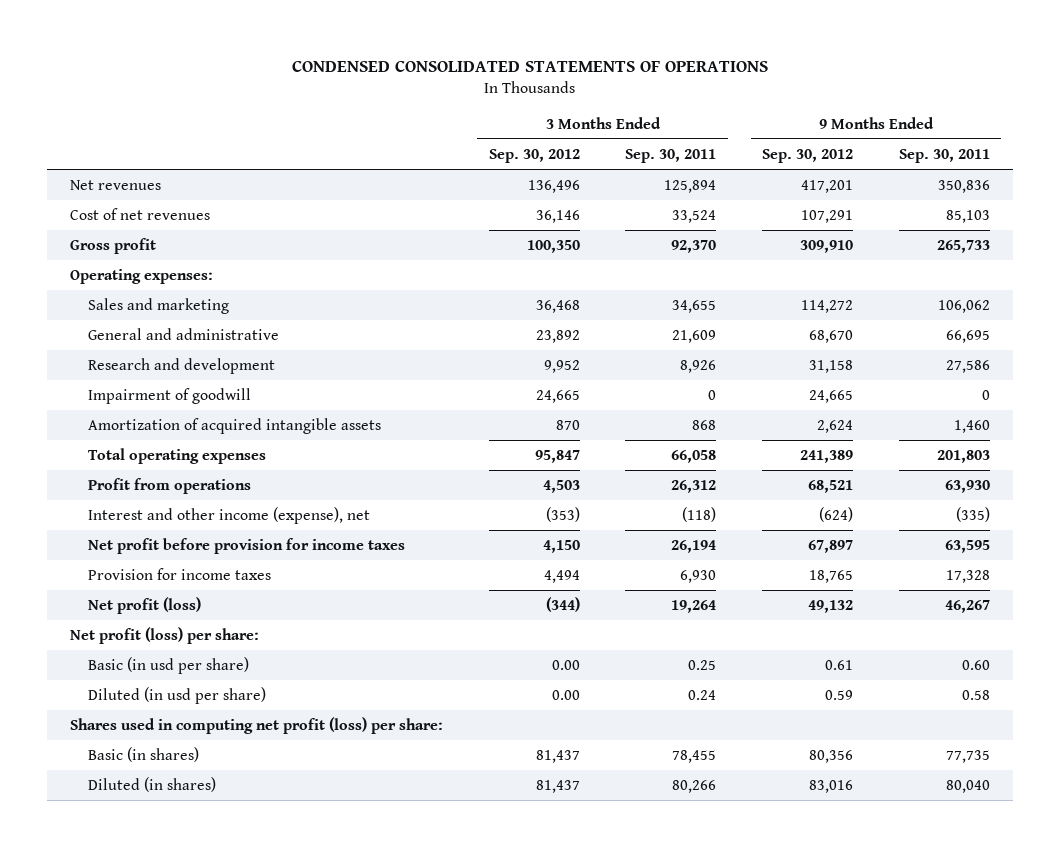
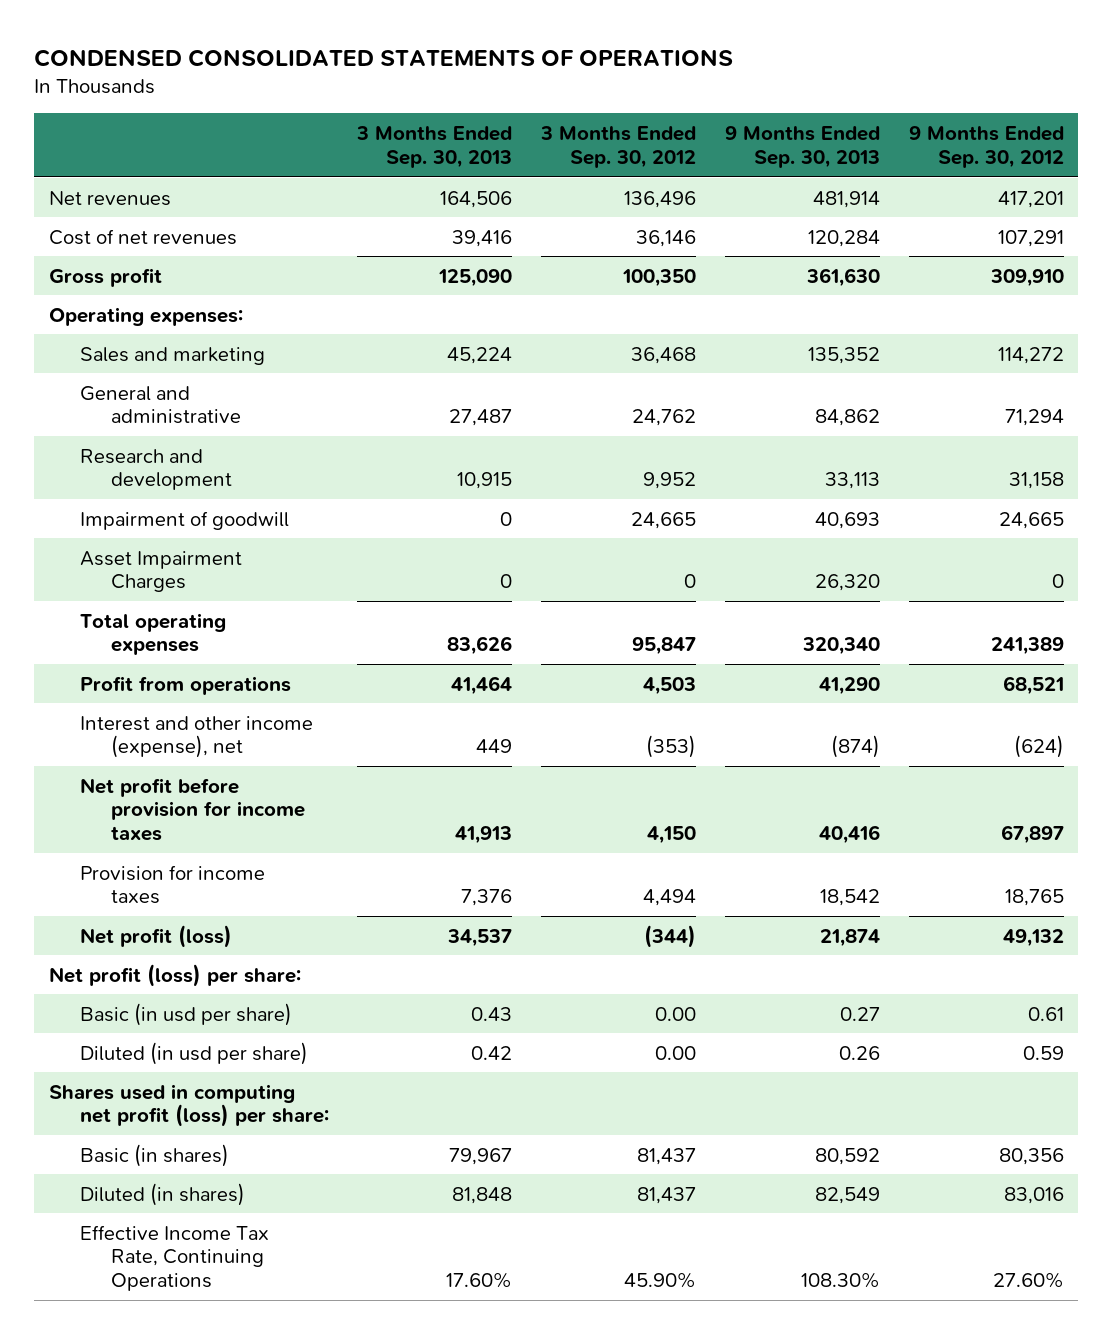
[625,148,717,163] Sep. 30, 2011 -> none
[898,148,990,163] Sep. 30, 2011 -> none
none -> [356,126,513,168] 3 Months Ended Sep. 30, 2013
none -> [724,126,880,168] 9 Months Ended Sep. 30, 2013
[535,329,580,343] 23,892 -> [632,409,697,427] 24,762
[809,329,854,343] 68,670 -> [1004,409,1064,427] 71,294
[87,417,381,434] Amortization of acquired intangible assets -> none
none -> [79,550,242,593] Asset Impairment Charges
none -> [79,1224,269,1292] Effective Income Tax Rate, Continuing Operations

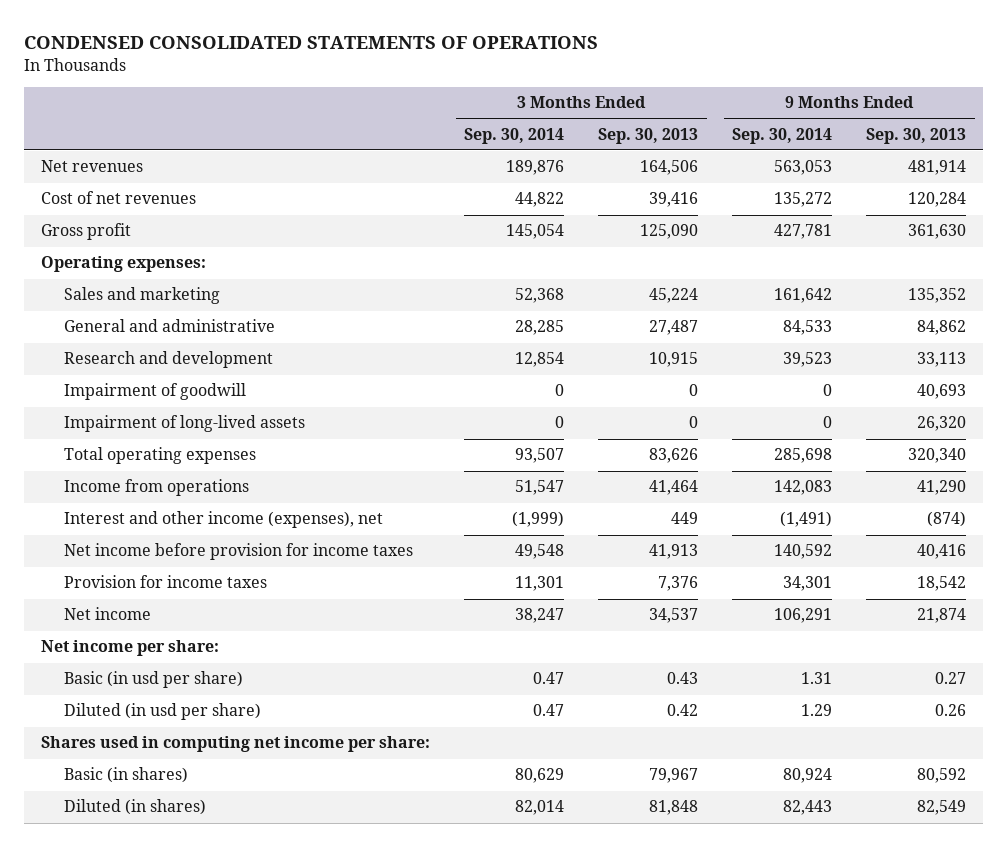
[540,126,697,168] 3 Months Ended Sep. 30, 2012 -> none
[908,126,1064,168] 9 Months Ended Sep. 30, 2012 -> none
none -> [464,127,565,144] Sep. 30, 2014
none -> [732,127,833,144] Sep. 30, 2014
[79,550,242,593] Asset Impairment Charges -> [63,415,305,433] Impairment of long-lived assets
[79,675,291,695] Profit from operations -> [63,479,249,497] Income from operations
[79,715,313,759] Interest and other income (expense), net -> [63,511,383,529] Interest and other income (expenses), net
[79,777,305,842] Net profit before provision for income taxes -> [63,543,413,561] Net income before provision for income taxes
[79,924,232,948] Net profit (loss) -> [63,607,151,621] Net income
[48,963,301,987] Net profit (loss) per share: -> [41,640,220,657] Net income per share:
[48,1083,329,1128] Shares used in computing net profit (loss) per share: -> [41,736,431,753] Shares used in computing net income per share:
[79,1224,269,1292] Effective Income Tax Rate, Continuing Operations -> none

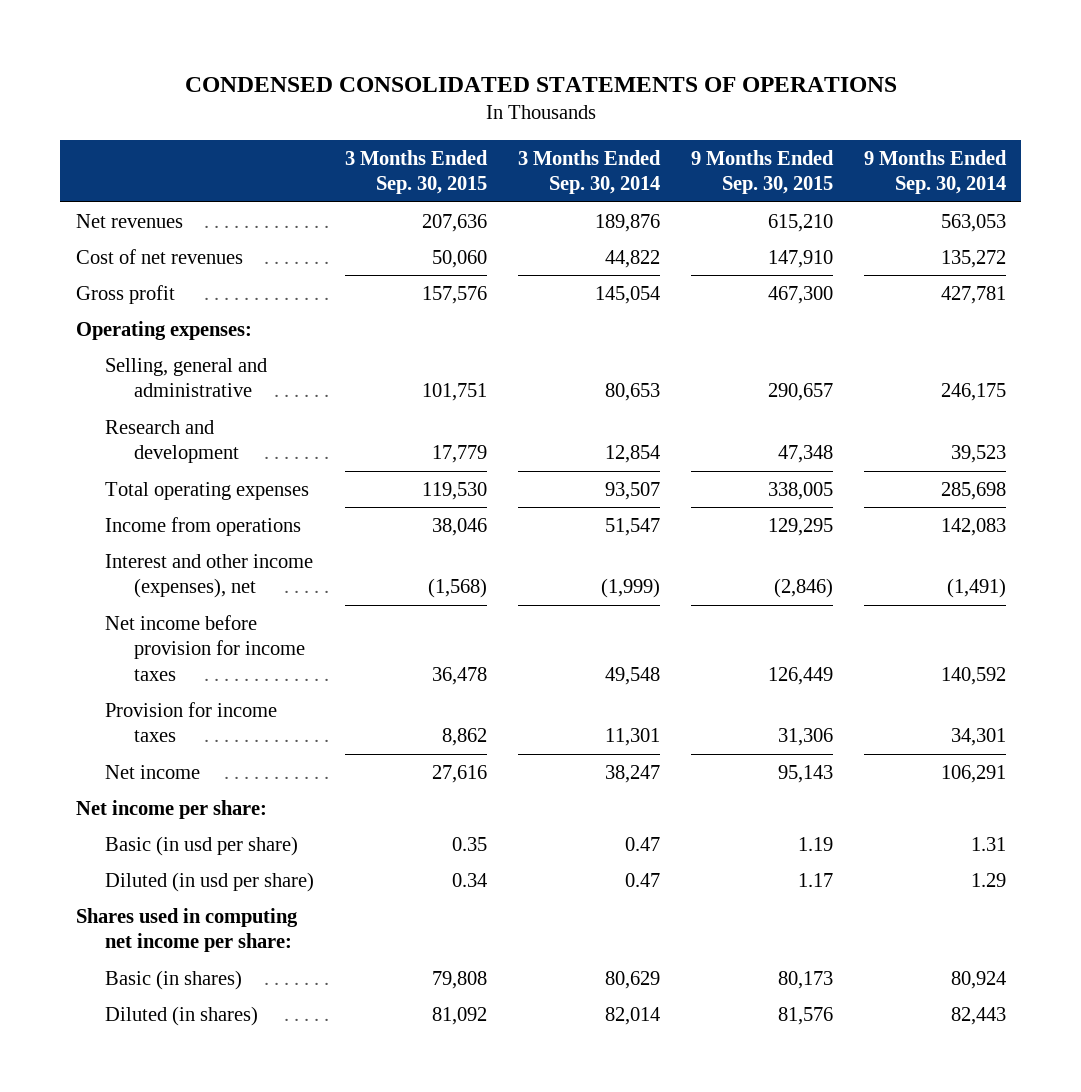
[598,127,699,144] Sep. 30, 2013 -> none
[866,127,967,144] Sep. 30, 2013 -> none
none -> [344,149,488,195] 3 Months Ended Sep. 30, 2015
none -> [690,149,834,195] 9 Months Ended Sep. 30, 2015
[63,287,220,305] Sales and marketing -> none
[63,319,275,333] General and administrative -> [104,357,267,398] Selling, general and administrative
[515,320,565,336] 28,285 -> [604,383,660,402] 80,653
[783,320,833,336] 84,533 -> [940,383,1006,402] 246,175
[63,383,246,401] Impairment of goodwill -> none
[63,415,305,433] Impairment of long-lived assets -> none

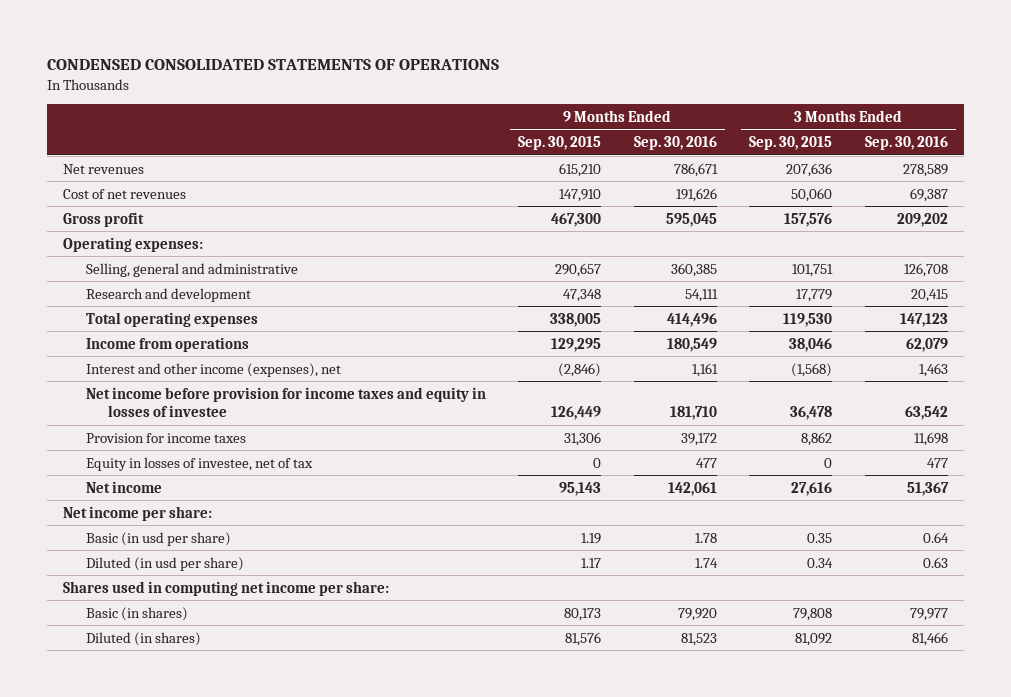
[517,149,661,195] 3 Months Ended Sep. 30, 2014 -> none
[863,149,1007,195] 9 Months Ended Sep. 30, 2014 -> none
none -> [633,136,717,151] Sep. 30, 2016
none -> [864,136,948,151] Sep. 30, 2016
[104,614,306,682] Net income before provision for income taxes -> [85,386,486,418] Net income before provision for income taxes and equity in losses of investee
none -> [85,456,313,471] Equity in losses of investee, net of tax

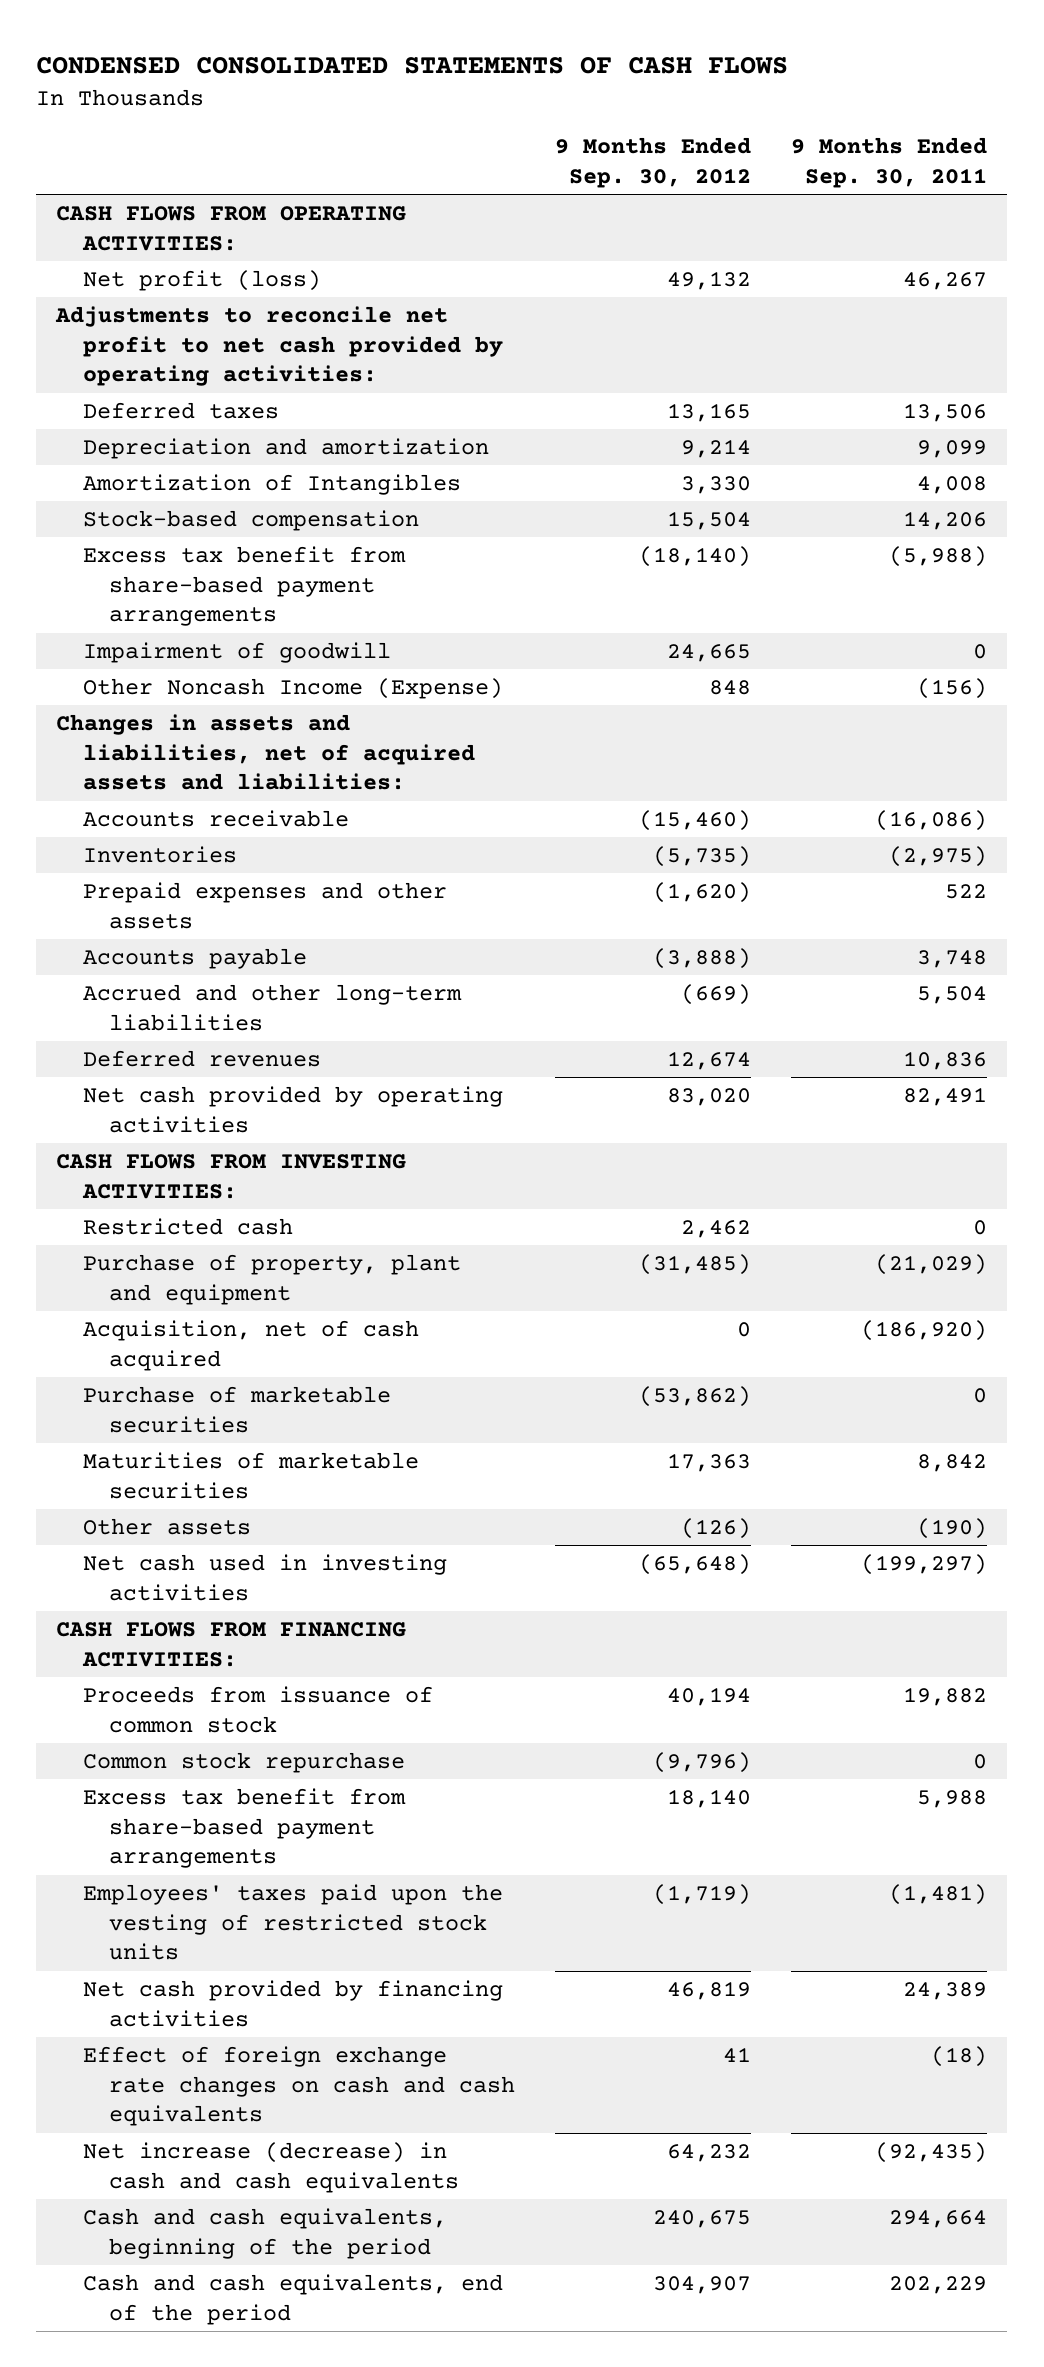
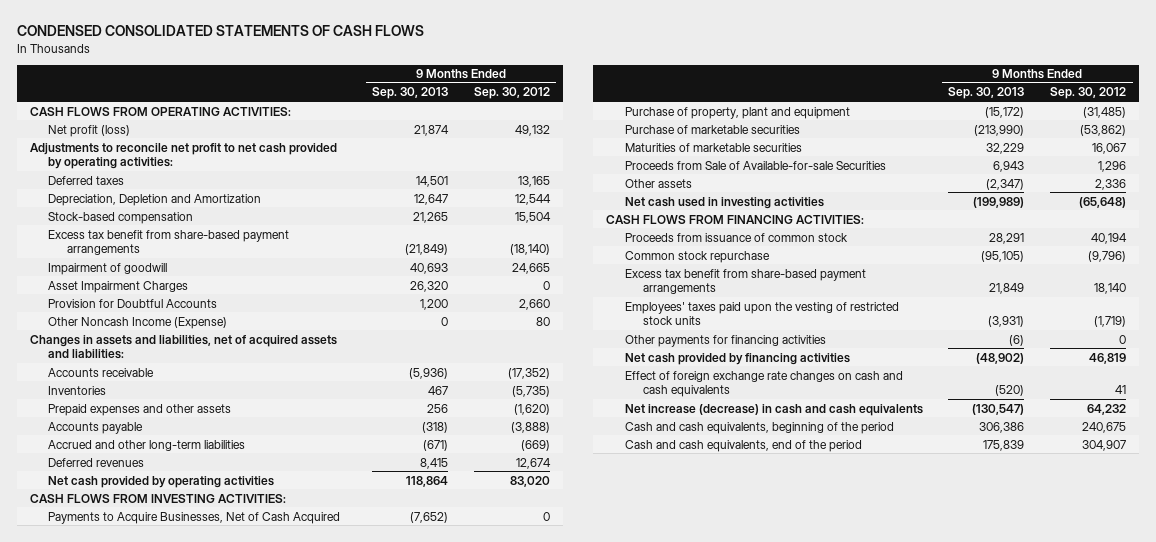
[791,137,988,188] 9 Months Ended Sep. 30, 2011 -> none
none -> [372,87,449,100] Sep. 30, 2013
[82,474,461,496] Amortization of Intangibles -> none
[82,438,489,460] Depreciation and amortization -> [48,193,262,206] Depreciation, Depletion and Amortization
[681,439,752,459] 9,214 -> [514,193,551,205] 12,544
none -> [48,280,189,293] Asset Impairment Charges
none -> [48,298,218,308] Provision for Doubtful Accounts
[709,680,752,696] 848 -> [535,316,550,326] 80
[639,810,752,832] (15,460) -> [507,367,550,379] (17,352)
[82,1218,293,1236] Restricted cash -> none
none -> [48,511,341,524] Payments to Acquire Businesses, Net of Cash Acquired
[82,1320,419,1371] Acquisition, net of cash acquired -> none
[667,1453,752,1473] 17,363 -> [1092,142,1127,154] 16,067
none -> [624,160,886,170] Proceeds from Sale of Available-for-sale Securities
[681,1518,752,1540] (126) -> [1095,178,1127,190] 2,336
none -> [624,334,826,347] Other payments for financing activities

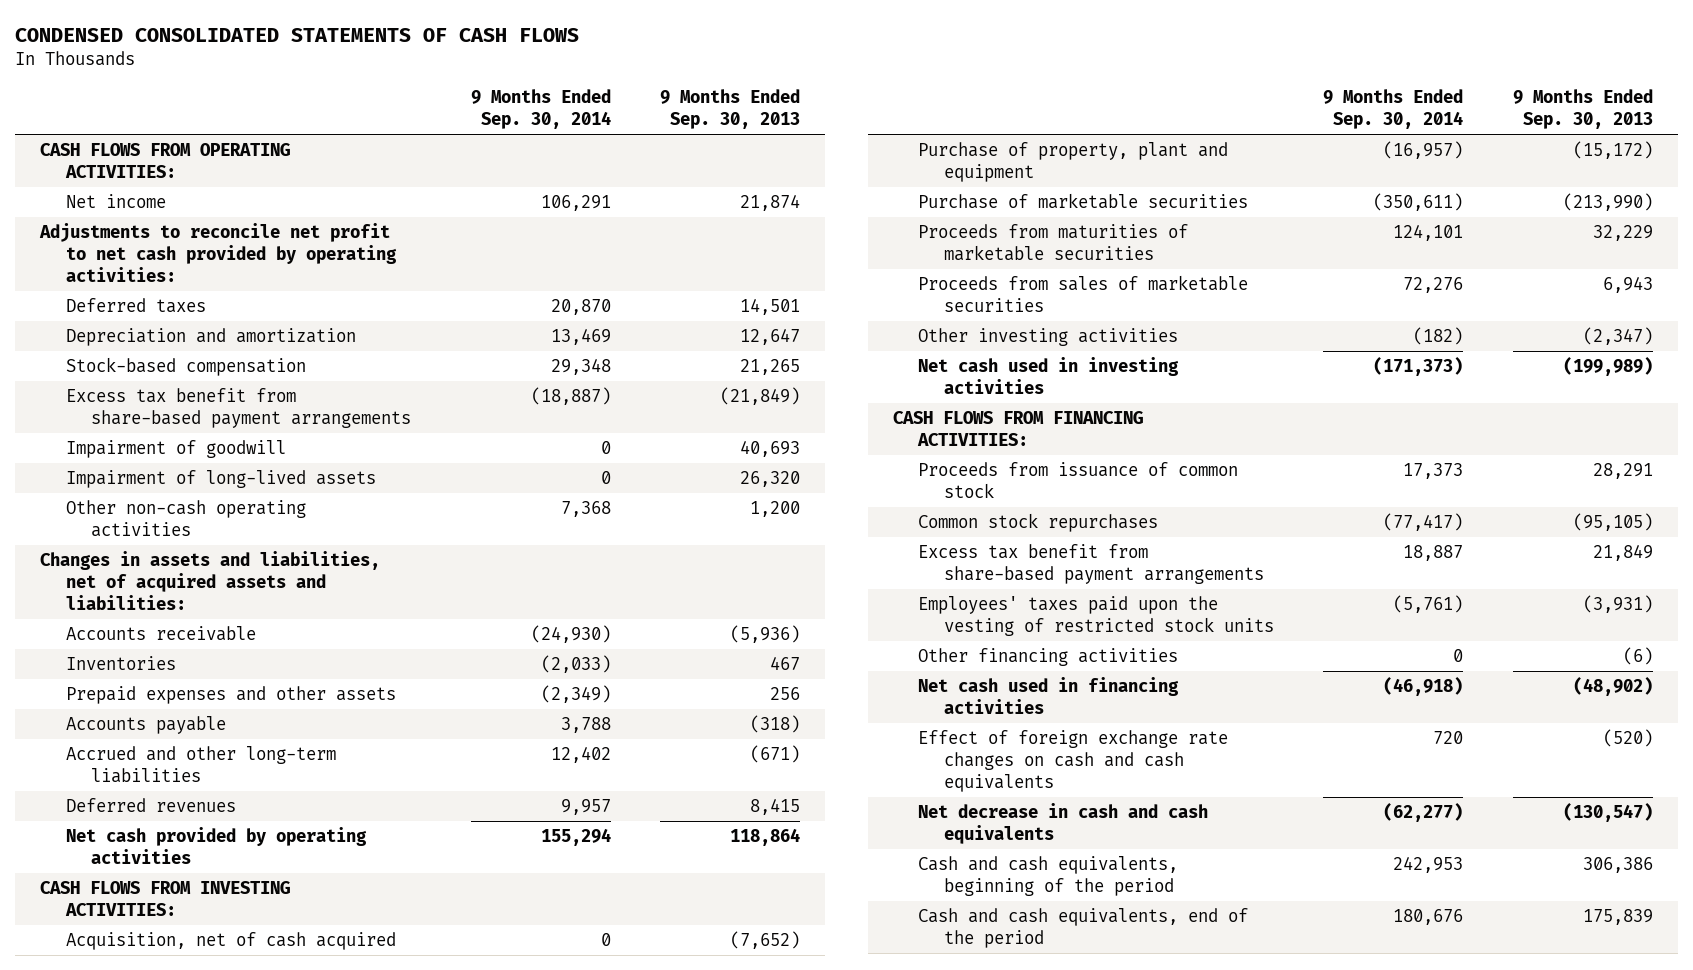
[473,87,550,100] Sep. 30, 2012 -> none
none -> [470,89,611,130] 9 Months Ended Sep. 30, 2014
[48,124,131,137] Net profit (loss) -> [65,194,166,209] Net income
[48,193,262,206] Depreciation, Depletion and Amortization -> [65,328,356,347] Depreciation and amortization
[48,298,218,308] Provision for Doubtful Accounts -> none
[48,316,228,329] Other Noncash Income (Expense) -> none
[48,280,189,293] Asset Impairment Charges -> [65,470,376,489] Impairment of long-lived assets
none -> [65,500,306,538] Other non-cash operating activities
[48,511,341,524] Payments to Acquire Businesses, Net of Cash Acquired -> [65,932,396,951] Acquisition, net of cash acquired
[624,142,802,152] Maturities of marketable securities -> [918,224,1189,262] Proceeds from maturities of marketable securities
[624,160,886,170] Proceeds from Sale of Available-for-sale Securities -> [918,275,1249,313] Proceeds from sales of marketable securities
[624,178,692,188] Other assets -> [918,328,1179,347] Other investing activities
[624,250,770,263] Common stock repurchase -> [918,513,1159,533] Common stock repurchases
[624,334,826,347] Other payments for financing activities -> [918,648,1179,667] Other financing activities
[624,352,850,365] Net cash provided by financing activities -> [918,677,1180,715] Net cash used in financing activities
[624,403,923,416] Net increase (decrease) in cash and cash equivalents -> [918,803,1209,845] Net decrease in cash and cash equivalents

